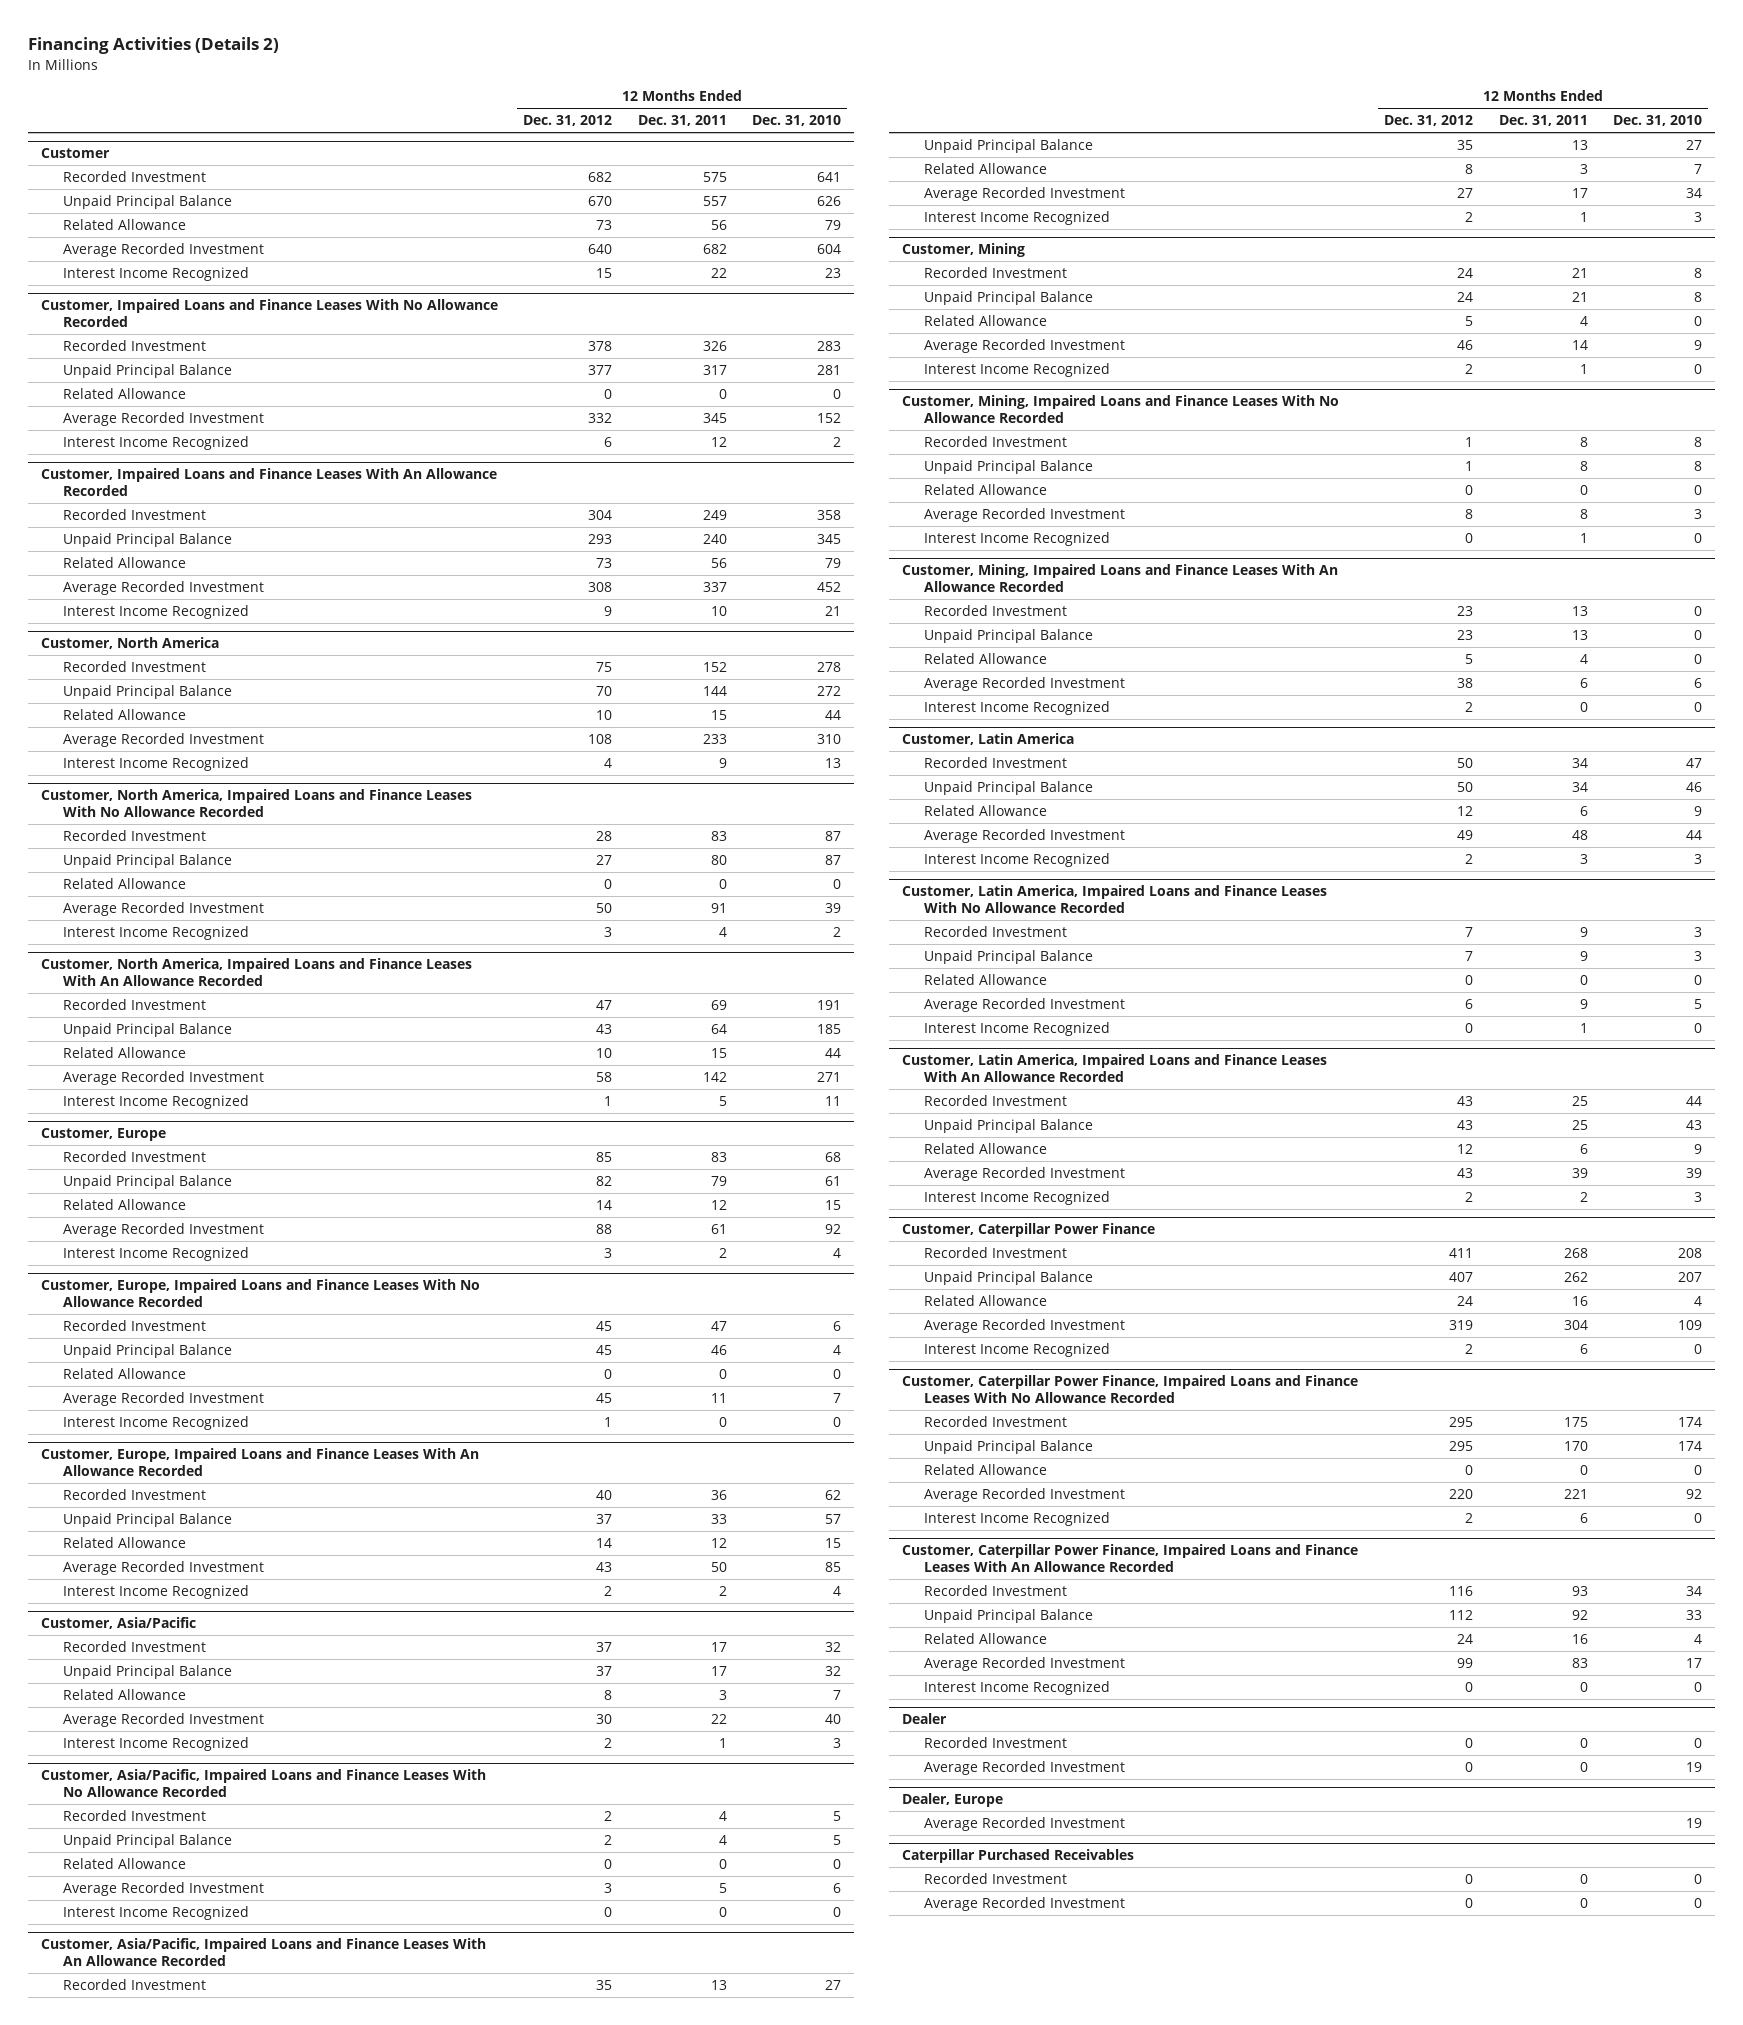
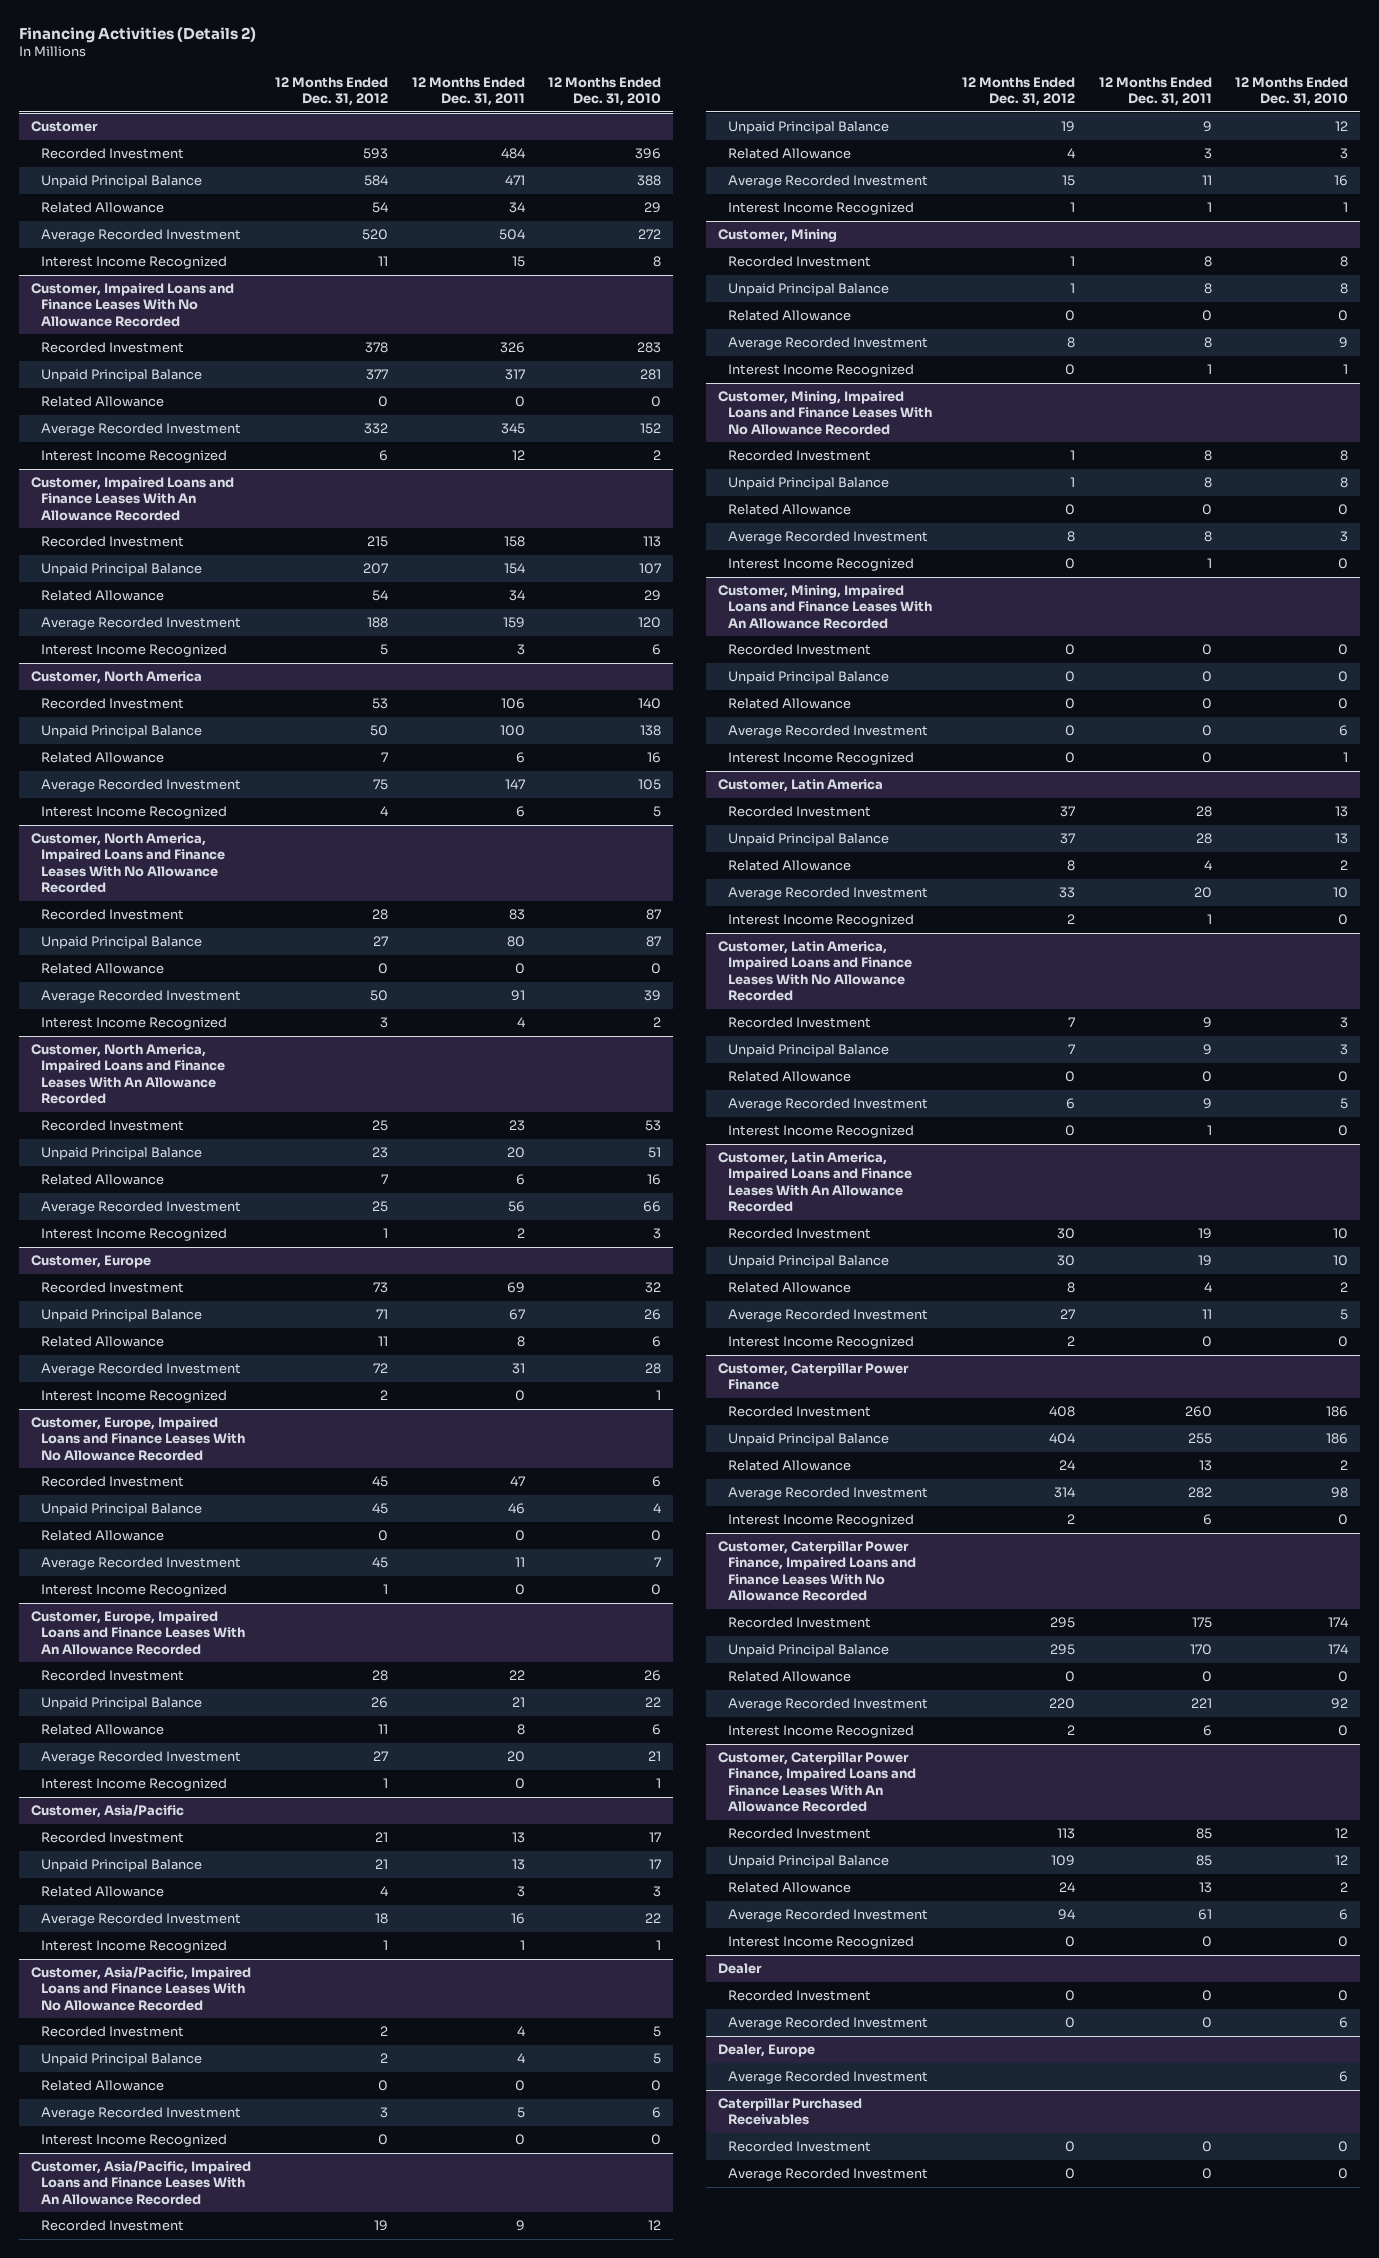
[588,172,613,183] 682 -> [362,147,388,159] 593
[702,172,727,183] 575 -> [500,147,525,159] 484
[817,172,842,183] 641 -> [635,147,662,159] 396
[588,196,613,207] 670 -> [363,174,388,186] 584
[702,196,727,207] 557 -> [504,174,525,185] 471
[817,196,842,207] 626 -> [637,174,662,186] 388
[596,220,613,231] 73 -> [371,201,388,213] 54
[710,220,727,231] 56 -> [508,201,525,213] 34
[825,220,842,231] 79 -> [644,201,662,213] 29
[588,244,613,255] 640 -> [361,228,388,240] 520
[702,244,727,255] 682 -> [498,228,525,240] 504
[817,244,842,255] 604 -> [638,228,662,239] 272
[596,268,613,279] 15 -> [377,255,388,266] 11
[710,268,727,279] 22 -> [511,255,525,267] 15
[825,268,842,279] 23 -> [653,255,662,267] 8
[588,510,613,521] 304 -> [366,535,388,547] 215
[702,510,727,521] 249 -> [503,535,525,547] 158
[817,510,842,521] 358 -> [643,535,662,547] 113
[588,534,613,545] 293 -> [362,562,388,574] 207
[702,534,727,545] 240 -> [503,562,525,574] 154
[817,534,842,545] 345 -> [639,562,662,574] 107
[596,558,613,569] 73 -> [371,589,388,601] 54
[710,558,727,569] 56 -> [508,589,525,601] 34
[825,558,842,569] 79 -> [644,589,662,601] 29
[588,582,613,593] 308 -> [366,616,388,628] 188
[702,582,727,593] 337 -> [502,616,525,628] 159
[817,582,842,593] 452 -> [638,616,662,628] 120
[604,606,613,617] 9 -> [379,643,388,655] 5
[710,606,727,617] 10 -> [516,643,525,655] 3
[825,606,842,617] 21 -> [652,643,662,655] 6
[596,662,613,673] 75 -> [371,697,388,709] 53
[702,662,727,673] 152 -> [500,697,525,709] 106
[817,662,842,673] 278 -> [638,697,662,709] 140
[596,686,613,697] 70 -> [369,724,388,736] 50
[702,686,727,697] 144 -> [499,724,525,736] 100
[817,686,842,697] 272 -> [640,724,662,736] 138
[596,710,613,721] 10 -> [380,751,388,762] 7
[710,710,727,721] 15 -> [515,751,525,763] 6
[825,710,842,721] 44 -> [647,751,662,763] 16
[588,734,613,745] 108 -> [372,778,388,790] 75
[702,734,727,745] 233 -> [504,778,525,789] 147
[817,734,842,745] 310 -> [638,778,662,790] 105
[718,758,727,769] 9 -> [515,805,525,817] 6
[825,758,842,769] 13 -> [653,805,662,817] 5
[596,1000,613,1011] 47 -> [371,1119,388,1131] 25
[710,1000,727,1011] 69 -> [508,1119,525,1131] 23
[817,1000,842,1011] 191 -> [645,1119,662,1131] 53
[596,1024,613,1035] 43 -> [371,1146,388,1158] 23
[710,1024,727,1035] 64 -> [506,1146,525,1158] 20
[817,1024,842,1035] 185 -> [648,1146,662,1158] 51
[596,1048,613,1059] 10 -> [380,1173,388,1184] 7
[710,1048,727,1059] 15 -> [515,1173,525,1185] 6
[825,1048,842,1059] 44 -> [647,1173,662,1185] 16
[596,1072,613,1083] 58 -> [371,1200,388,1212] 25
[702,1072,727,1083] 142 -> [507,1200,525,1212] 56
[817,1072,842,1083] 271 -> [643,1200,662,1212] 66
[718,1096,727,1107] 5 -> [516,1227,525,1238] 2
[825,1096,842,1107] 11 -> [653,1227,662,1239] 3
[596,1152,613,1163] 85 -> [372,1281,388,1293] 73
[710,1152,727,1163] 83 -> [506,1281,525,1293] 69
[825,1152,842,1163] 68 -> [645,1281,662,1293] 32
[596,1176,613,1187] 82 -> [375,1308,388,1319] 71
[710,1176,727,1187] 79 -> [508,1308,525,1320] 67
[825,1176,842,1187] 61 -> [644,1308,662,1320] 26
[596,1200,613,1211] 14 -> [377,1335,388,1346] 11
[710,1200,727,1211] 12 -> [516,1335,525,1347] 8
[825,1200,842,1211] 15 -> [652,1335,662,1347] 6
[596,1224,613,1235] 88 -> [372,1362,388,1373] 72
[710,1224,727,1235] 61 -> [511,1362,525,1374] 31
[825,1224,842,1235] 92 -> [645,1362,662,1374] 28
[604,1248,613,1259] 3 -> [379,1389,388,1400] 2
[718,1248,727,1259] 2 -> [514,1389,525,1401] 0
[833,1248,842,1259] 4 -> [656,1389,662,1400] 1
[596,1490,613,1501] 40 -> [371,1669,388,1681] 28
[710,1490,727,1501] 36 -> [508,1669,525,1680] 22
[825,1490,842,1501] 62 -> [644,1669,662,1681] 26
[596,1514,613,1525] 37 -> [370,1696,388,1708] 26
[710,1514,727,1525] 33 -> [511,1696,525,1707] 21
[825,1514,842,1525] 57 -> [645,1696,662,1707] 22
[596,1538,613,1549] 14 -> [377,1723,388,1734] 11
[710,1538,727,1549] 12 -> [516,1723,525,1735] 8
[825,1538,842,1549] 15 -> [652,1723,662,1735] 6
[596,1562,613,1573] 43 -> [372,1750,388,1761] 27
[710,1562,727,1573] 50 -> [506,1750,525,1762] 20
[825,1562,842,1573] 85 -> [648,1750,662,1761] 21
[604,1586,613,1597] 2 -> [382,1777,388,1788] 1
[718,1586,727,1597] 2 -> [514,1777,525,1789] 0
[833,1586,842,1597] 4 -> [656,1777,662,1788] 1
[596,1642,613,1653] 37 -> [374,1831,388,1842] 21
[710,1642,727,1653] 17 -> [511,1831,525,1843] 13
[825,1642,842,1653] 32 -> [649,1831,662,1842] 17
[596,1666,613,1677] 37 -> [374,1858,388,1869] 21
[710,1666,727,1677] 17 -> [511,1858,525,1870] 13
[825,1666,842,1677] 32 -> [649,1858,662,1869] 17
[604,1690,613,1701] 8 -> [379,1885,388,1896] 4
[833,1690,842,1701] 7 -> [653,1885,662,1897] 3
[596,1714,613,1725] 30 -> [374,1912,388,1924] 18
[710,1714,727,1725] 22 -> [510,1912,525,1924] 16
[825,1714,842,1725] 40 -> [645,1912,662,1923] 22
[604,1738,613,1749] 2 -> [382,1939,388,1950] 1
[833,1738,842,1749] 3 -> [656,1939,662,1950] 1
[596,1980,613,1991] 35 -> [373,2219,388,2231] 19
[710,1980,727,1991] 13 -> [515,2219,525,2231] 9
[825,1980,842,1991] 27 -> [648,2219,662,2230] 12
[1457,140,1474,151] 35 -> [1060,120,1075,132] 19
[1571,140,1588,151] 13 -> [1202,120,1212,132] 9
[1686,140,1703,151] 27 -> [1335,120,1349,131] 12
[1465,164,1474,175] 8 -> [1066,147,1075,158] 4
[1694,164,1703,175] 7 -> [1340,147,1349,159] 3
[1457,188,1474,199] 27 -> [1061,174,1075,186] 15
[1571,188,1588,199] 17 -> [1201,174,1212,185] 11
[1686,188,1703,199] 34 -> [1334,174,1349,186] 16
[1465,212,1474,223] 2 -> [1069,201,1075,212] 1
[1694,212,1703,223] 3 -> [1343,201,1349,212] 1
[1457,268,1474,279] 24 -> [1069,255,1075,266] 1
[1571,268,1588,279] 21 -> [1203,255,1212,267] 8
[1457,292,1474,303] 24 -> [1069,282,1075,293] 1
[1571,292,1588,303] 21 -> [1203,282,1212,294] 8
[1465,316,1474,327] 5 -> [1064,309,1075,321] 0
[1579,316,1588,327] 4 -> [1201,309,1212,321] 0
[1457,340,1474,351] 46 -> [1066,336,1075,348] 8
[1571,340,1588,351] 14 -> [1203,336,1212,348] 8
[1465,364,1474,375] 2 -> [1064,363,1075,375] 0
[1694,364,1703,375] 0 -> [1343,363,1349,374] 1
[1457,606,1474,617] 23 -> [1064,643,1075,655] 0
[1571,606,1588,617] 13 -> [1201,643,1212,655] 0
[1457,630,1474,641] 23 -> [1064,670,1075,682] 0
[1571,630,1588,641] 13 -> [1201,670,1212,682] 0
[1465,654,1474,665] 5 -> [1064,697,1075,709] 0
[1579,654,1588,665] 4 -> [1201,697,1212,709] 0
[1457,678,1474,689] 38 -> [1064,724,1075,736] 0
[1579,678,1588,689] 6 -> [1201,724,1212,736] 0
[1465,702,1474,713] 2 -> [1064,751,1075,763] 0
[1694,702,1703,713] 0 -> [1343,751,1349,762] 1
[1457,758,1474,769] 50 -> [1059,805,1075,817] 37
[1571,758,1588,769] 34 -> [1195,805,1212,817] 28
[1686,758,1703,769] 47 -> [1335,805,1349,817] 13
[1457,782,1474,793] 50 -> [1059,832,1075,844] 37
[1571,782,1588,793] 34 -> [1195,832,1212,844] 28
[1686,782,1703,793] 46 -> [1335,832,1349,844] 13
[1457,806,1474,817] 12 -> [1066,859,1075,871] 8
[1579,806,1588,817] 6 -> [1203,859,1212,870] 4
[1694,806,1703,817] 9 -> [1340,859,1349,870] 2
[1457,830,1474,841] 49 -> [1058,886,1075,898] 33
[1571,830,1588,841] 48 -> [1193,886,1212,898] 20
[1686,830,1703,841] 44 -> [1333,886,1349,898] 10
[1579,854,1588,865] 3 -> [1206,913,1212,924] 1
[1694,854,1703,865] 3 -> [1338,913,1349,925] 0
[1457,1096,1474,1107] 43 -> [1056,1227,1075,1239] 30
[1571,1096,1588,1107] 25 -> [1197,1227,1212,1239] 19
[1686,1096,1703,1107] 44 -> [1333,1227,1349,1239] 10
[1457,1120,1474,1131] 43 -> [1056,1254,1075,1266] 30
[1571,1120,1588,1131] 25 -> [1197,1254,1212,1266] 19
[1686,1120,1703,1131] 43 -> [1333,1254,1349,1266] 10
[1457,1144,1474,1155] 12 -> [1066,1281,1075,1293] 8
[1579,1144,1588,1155] 6 -> [1203,1281,1212,1292] 4
[1694,1144,1703,1155] 9 -> [1340,1281,1349,1292] 2
[1457,1168,1474,1179] 43 -> [1059,1308,1075,1319] 27
[1571,1168,1588,1179] 39 -> [1201,1308,1212,1319] 11
[1686,1168,1703,1179] 39 -> [1340,1308,1349,1320] 5
[1579,1192,1588,1203] 2 -> [1201,1335,1212,1347] 0
[1694,1192,1703,1203] 3 -> [1338,1335,1349,1347] 0
[1449,1248,1474,1259] 411 -> [1048,1405,1075,1417] 408
[1563,1248,1588,1259] 268 -> [1184,1405,1212,1417] 260
[1678,1248,1703,1259] 208 -> [1326,1405,1349,1417] 186
[1449,1272,1474,1283] 407 -> [1048,1432,1075,1444] 404
[1563,1272,1588,1283] 262 -> [1187,1432,1212,1444] 255
[1678,1272,1703,1283] 207 -> [1326,1432,1349,1444] 186
[1571,1296,1588,1307] 16 -> [1198,1459,1212,1471] 13
[1694,1296,1703,1307] 4 -> [1340,1459,1349,1470] 2
[1449,1320,1474,1331] 319 -> [1053,1486,1075,1498] 314
[1563,1320,1588,1331] 304 -> [1187,1486,1212,1498] 282
[1678,1320,1703,1331] 109 -> [1331,1486,1349,1498] 98
[1449,1586,1474,1597] 116 -> [1056,1827,1075,1839] 113
[1571,1586,1588,1597] 93 -> [1195,1827,1212,1839] 85
[1686,1586,1703,1597] 34 -> [1335,1827,1349,1838] 12
[1449,1610,1474,1621] 112 -> [1050,1854,1075,1866] 109
[1571,1610,1588,1621] 92 -> [1195,1854,1212,1866] 85
[1686,1610,1703,1621] 33 -> [1335,1854,1349,1865] 12
[1571,1634,1588,1645] 16 -> [1198,1881,1212,1893] 13
[1694,1634,1703,1645] 4 -> [1340,1881,1349,1892] 2
[1457,1658,1474,1669] 99 -> [1057,1908,1075,1920] 94
[1571,1658,1588,1669] 83 -> [1197,1908,1212,1920] 61
[1686,1658,1703,1669] 17 -> [1339,1908,1349,1920] 6
[1686,1762,1703,1773] 19 -> [1339,2016,1349,2028] 6
[1686,1818,1703,1829] 19 -> [1339,2070,1349,2082] 6

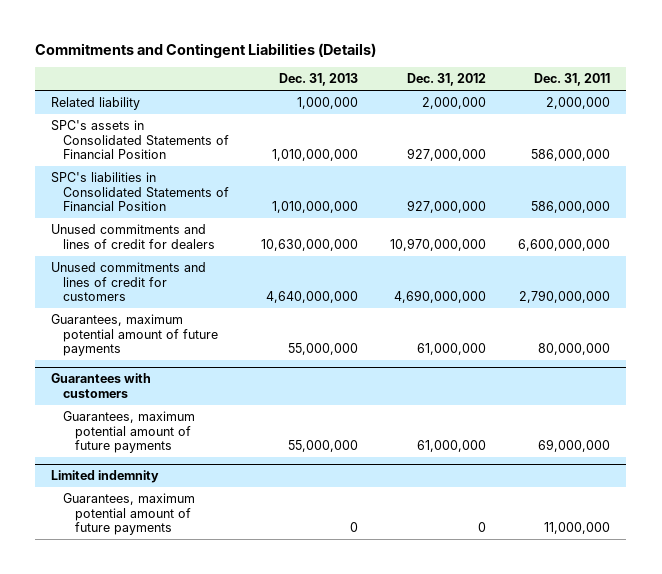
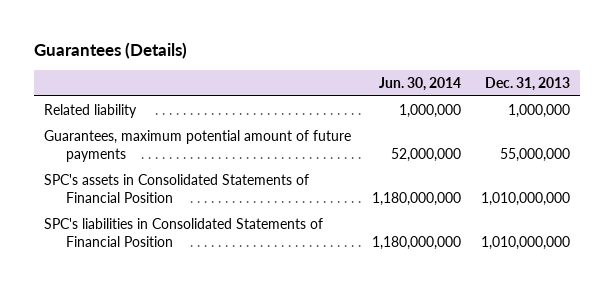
[35,42,377,58] Commitments and Contingent Liabilities (Details) -> [33,41,187,59] Guarantees (Details)
[407,73,487,87] Dec. 31, 2012 -> none
[534,73,611,87] Dec. 31, 2011 -> none
none -> [378,77,461,92] Jun. 30, 2014
[51,314,219,357] Guarantees, maximum potential amount of future payments -> [44,129,352,163] Guarantees, maximum potential amount of future payments
[51,224,216,249] Unused commitments and lines of credit for dealers -> none
[51,262,207,302] Unused commitments and lines of credit for customers -> none
[51,373,152,398] Guarantees with customers -> none
[63,411,196,454] Guarantees, maximum potential amount of future payments -> none
[51,470,160,484] Limited indemnity -> none
[63,493,196,536] Guarantees, maximum potential amount of future payments -> none

